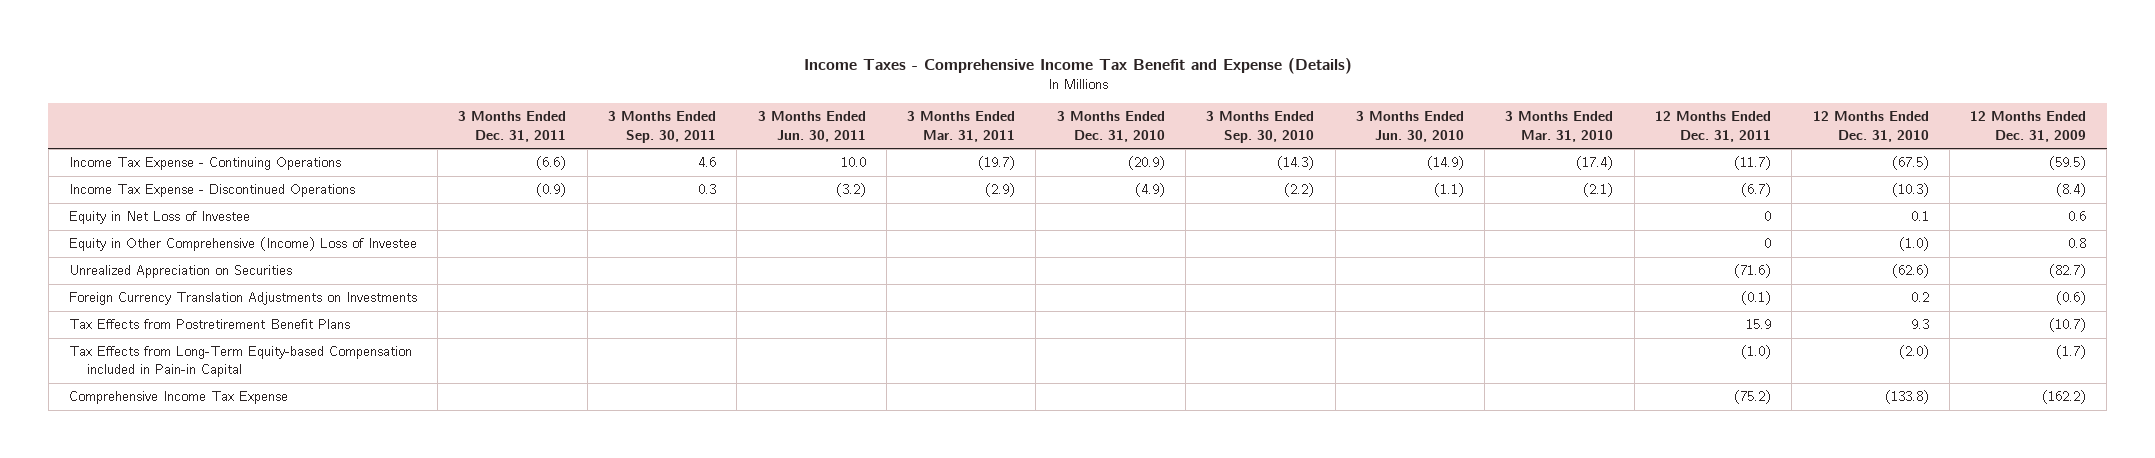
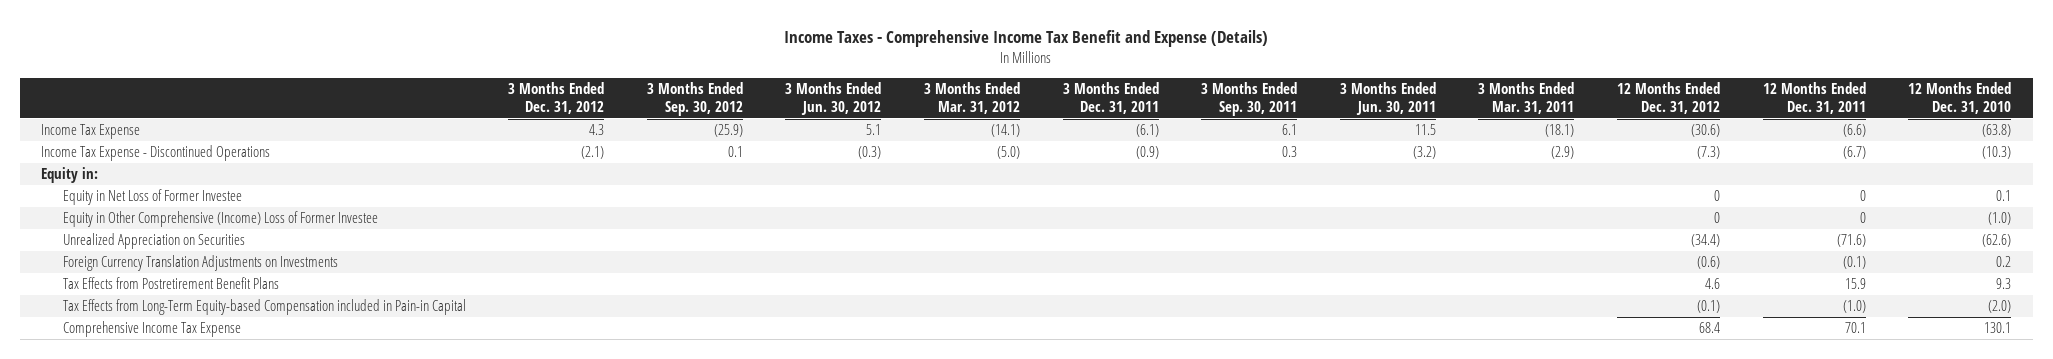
[1056,111,1165,142] 3 Months Ended Dec. 31, 2010 -> none
[1206,111,1315,143] 3 Months Ended Sep. 30, 2010 -> none
[1355,111,1464,142] 3 Months Ended Jun. 30, 2010 -> none
[1505,111,1614,142] 3 Months Ended Mar. 31, 2010 -> none
[1970,111,2087,142] 12 Months Ended Dec. 31, 2009 -> none
none -> [508,82,605,115] 3 Months Ended Dec. 31, 2012
none -> [646,82,743,117] 3 Months Ended Sep. 30, 2012
none -> [785,82,882,116] 3 Months Ended Jun. 30, 2012
none -> [924,82,1021,115] 3 Months Ended Mar. 31, 2012
none -> [1617,82,1721,115] 12 Months Ended Dec. 31, 2012
[68,157,341,171] Income Tax Expense - Continuing Operations -> [41,124,141,140] Income Tax Expense
[536,156,567,171] (6.6) -> [1135,124,1159,138] (6.1)
[698,157,717,168] 4.6 -> [1282,124,1298,136] 6.1
[840,157,866,168] 10.0 -> [1414,124,1436,136] 11.5
[978,156,1016,171] (19.7) -> [1545,124,1575,138] (18.1)
[1734,156,1772,171] (11.7) -> [1842,124,1866,138] (6.6)
[1891,156,1929,171] (67.5) -> [1982,124,2012,138] (63.8)
none -> [41,167,99,184] Equity in:
[68,211,250,225] Equity in Net Loss of Investee -> [62,189,242,206] Equity in Net Loss of Former Investee
[68,237,417,252] Equity in Other Comprehensive (Income) Loss of Investee -> [62,211,378,228] Equity in Other Comprehensive (Income) Loss of Former Investee
[1734,390,1772,405] (75.2) -> [1844,322,1866,334] 70.1
[1884,390,1929,405] (133.8) -> [1984,322,2012,334] 130.1

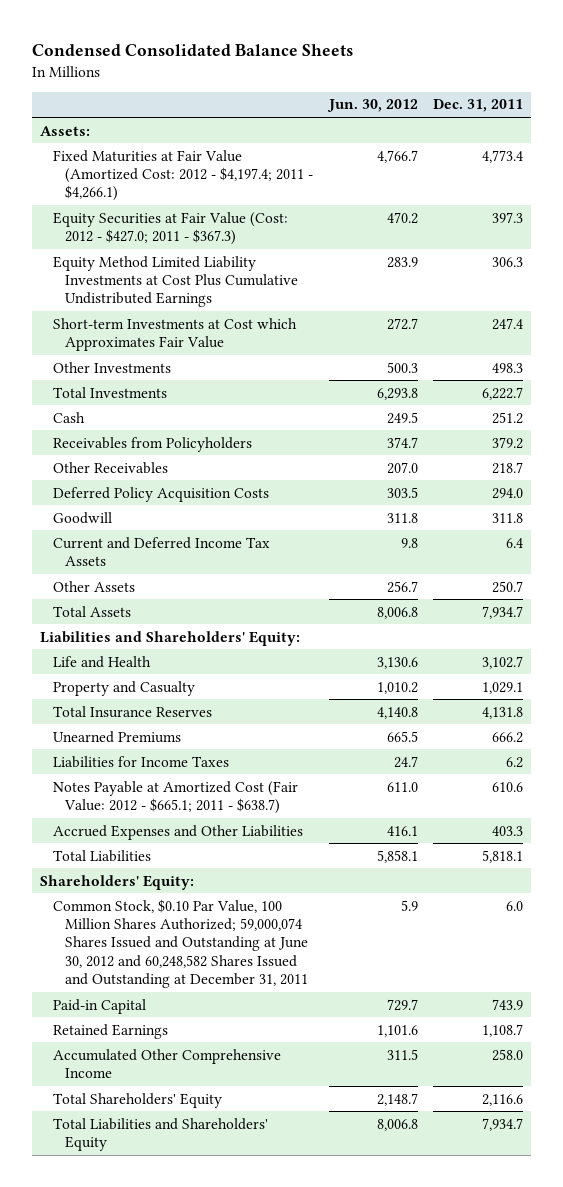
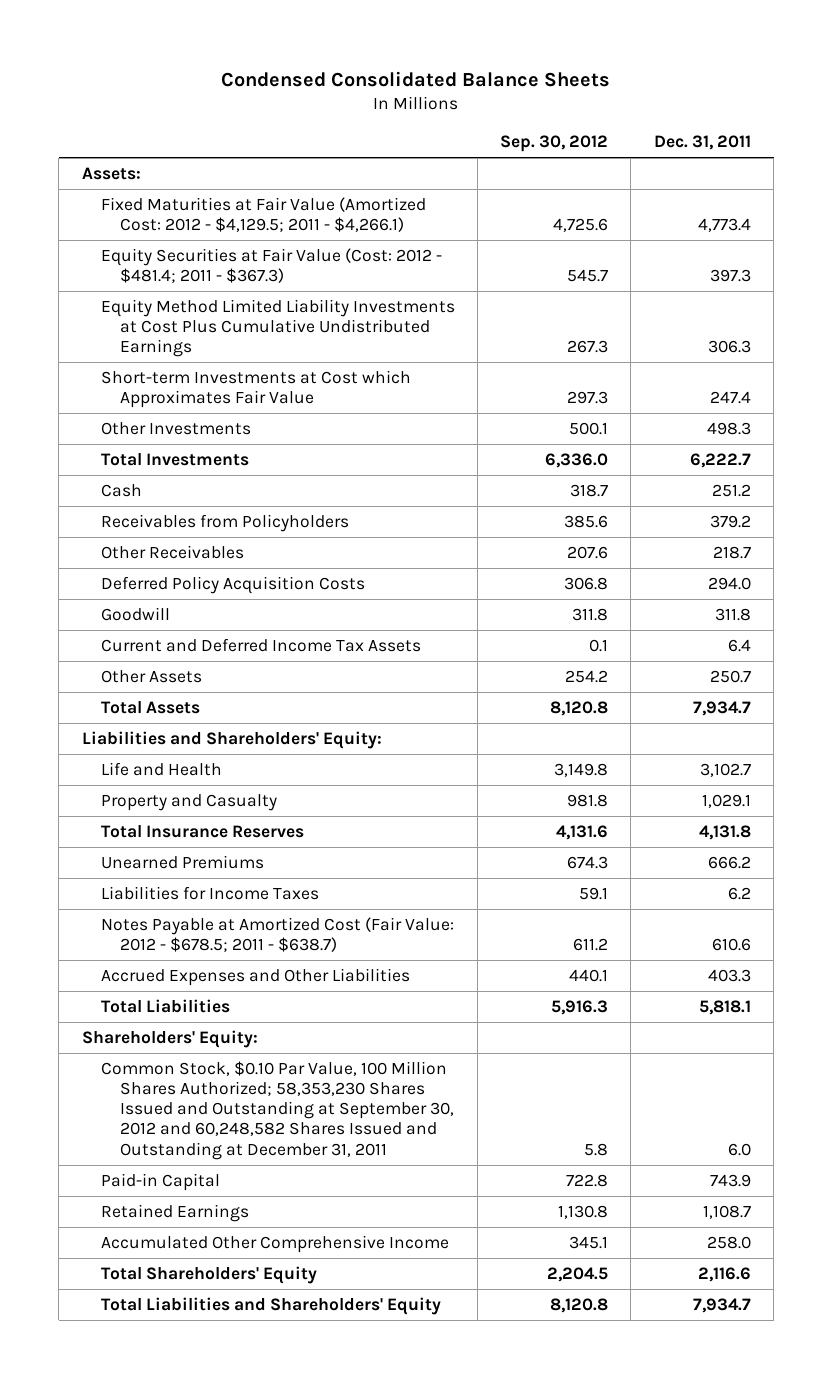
[326,99,418,113] Jun. 30, 2012 -> none
none -> [500,135,609,153] Sep. 30, 2012
[52,149,314,202] Fixed Maturities at Fair Value (Amortized Cost: 2012 - $4,197.4; 2011 - $4,266.1) -> [100,196,426,233] Fixed Maturities at Fair Value (Amortized Cost: 2012 - $4,129.5; 2011 - $4,266.1)
[52,211,288,245] Equity Securities at Fair Value (Cost: 2012 - $427.0; 2011 - $367.3) -> [100,247,442,284] Equity Securities at Fair Value (Cost: 2012 - $481.4; 2011 - $367.3)
[52,780,298,814] Notes Payable at Amortized Cost (Fair Value: 2012 - $665.1; 2011 - $638.7) -> [100,916,454,953] Notes Payable at Amortized Cost (Fair Value: 2012 - $678.5; 2011 - $638.7)
[52,898,309,989] Common Stock, $0.10 Par Value, 100 Million Shares Authorized; 59,000,074 Shares Issued and Outstanding at June 30, 2012 and 60,248,582 Shares Issued and Outstanding at December 31, 2011 -> [100,1060,454,1160] Common Stock, $0.10 Par Value, 100 Million Shares Authorized; 58,353,230 Shares Issued and Outstanding at September 30, 2012 and 60,248,582 Shares Issued and Outstanding at December 31, 2011

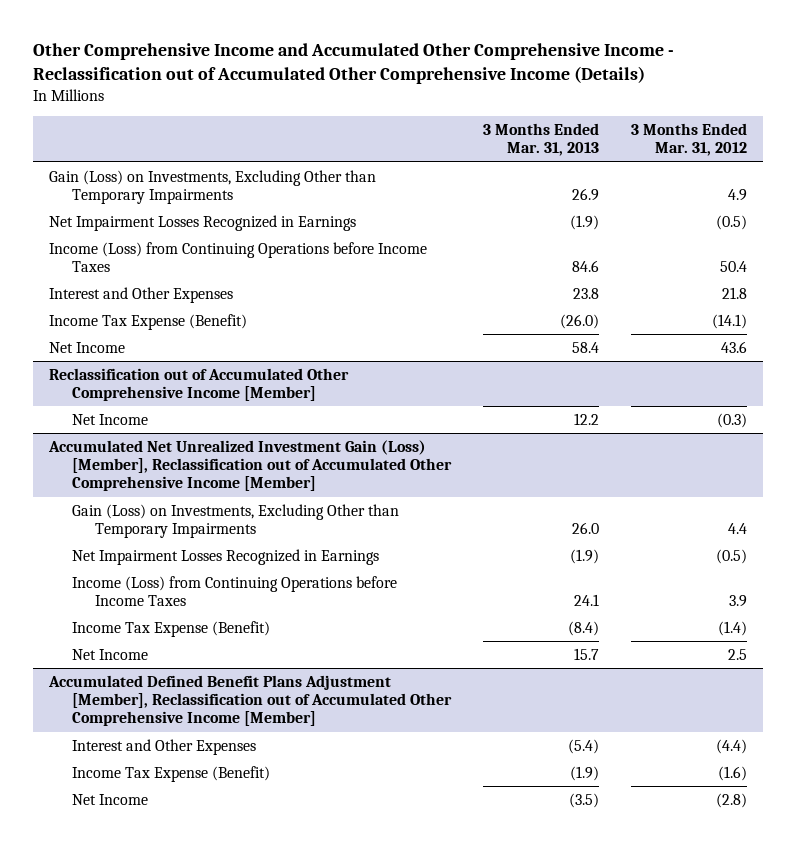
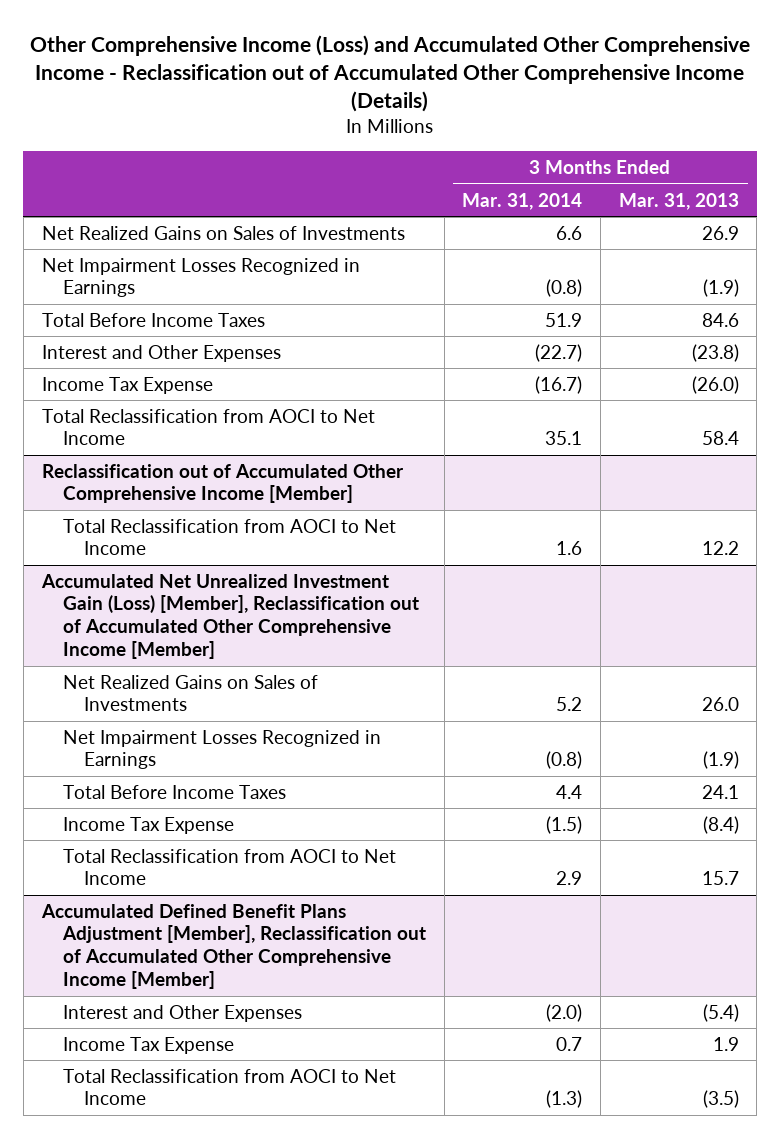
[32,43,674,85] Other Comprehensive Income and Accumulated Other Comprehensive Income - Reclassification out of Accumulated Other Comprehensive Income (Details) -> [30,34,751,113] Other Comprehensive Income (Loss) and Accumulated Other Comprehensive Income - Reclassification out of Accumulated Other Comprehensive Income (Details)
[630,123,747,157] 3 Months Ended Mar. 31, 2012 -> none
none -> [462,192,583,210] Mar. 31, 2014
[48,169,376,205] Gain (Loss) on Investments, Excluding Other than Temporary Impairments -> [41,225,405,240] Net Realized Gains on Sales of Investments
[48,241,427,273] Income (Loss) from Continuing Operations before Income Taxes -> [41,312,265,327] Total Before Income Taxes
[572,287,599,299] 23.8 -> [691,343,739,362] (23.8)
[48,313,247,330] Income Tax Expense (Benefit) -> [41,376,213,394] Income Tax Expense
[48,341,125,353] Net Income -> [41,408,375,446] Total Reclassification from AOCI to Net Income
[71,413,148,425] Net Income -> [62,518,396,556] Total Reclassification from AOCI to Net Income
[71,503,399,539] Gain (Loss) on Investments, Excluding Other than Temporary Impairments -> [62,674,318,712] Net Realized Gains on Sales of Investments
[71,575,397,607] Income (Loss) from Continuing Operations before Income Taxes -> [62,784,286,799] Total Before Income Taxes
[71,620,270,637] Income Tax Expense (Benefit) -> [62,816,234,834] Income Tax Expense
[71,648,148,660] Net Income -> [62,848,396,886] Total Reclassification from AOCI to Net Income
[71,765,270,782] Income Tax Expense (Benefit) -> [62,1036,234,1054] Income Tax Expense
[569,765,599,781] (1.9) -> [712,1036,739,1051] 1.9
[71,793,148,805] Net Income -> [62,1068,396,1106] Total Reclassification from AOCI to Net Income

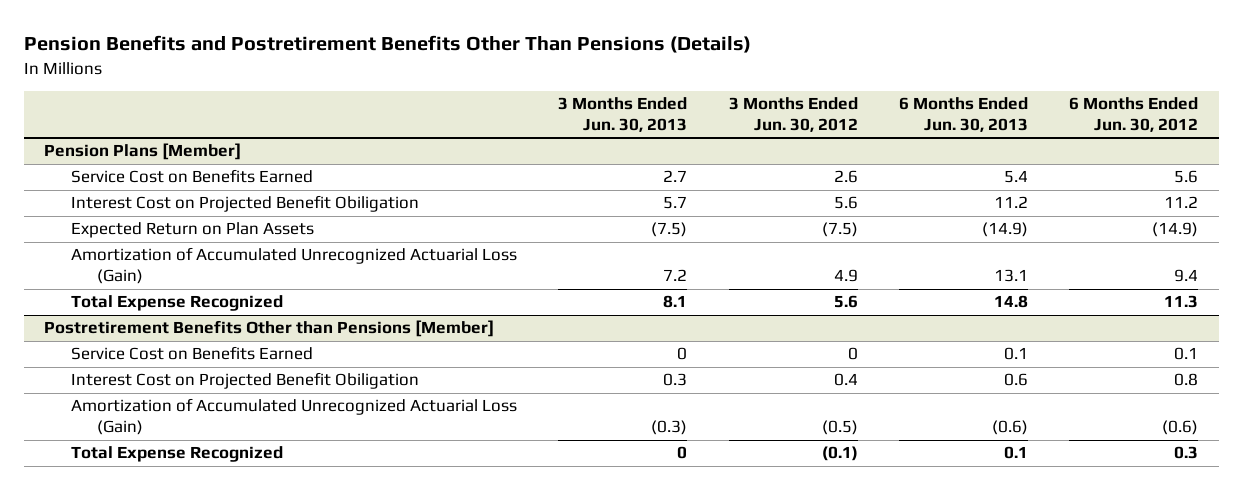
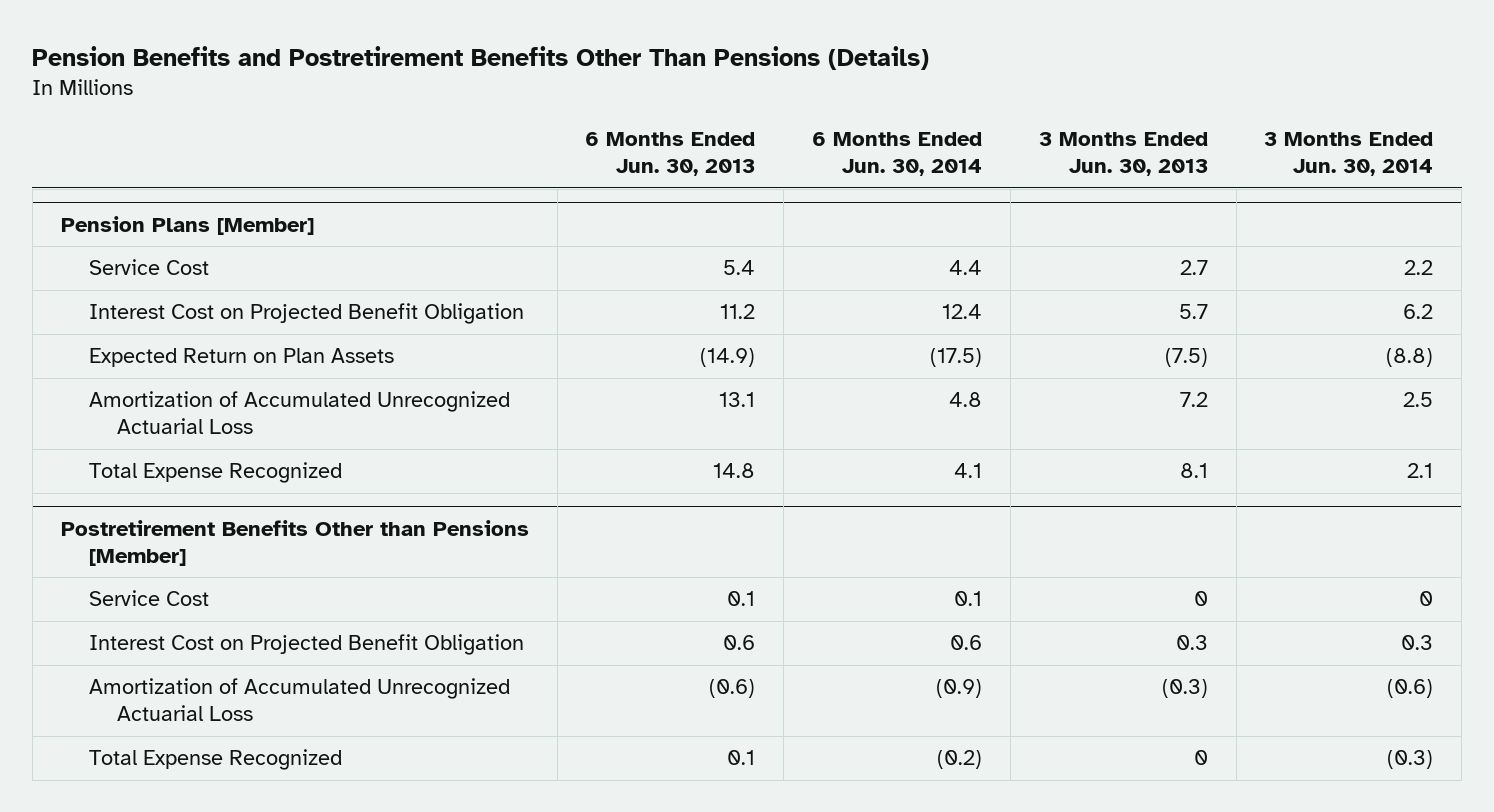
[728,97,858,133] 3 Months Ended Jun. 30, 2012 -> none
[1069,97,1199,133] 6 Months Ended Jun. 30, 2012 -> none
none -> [812,132,983,176] 6 Months Ended Jun. 30, 2014
none -> [1264,132,1434,176] 3 Months Ended Jun. 30, 2014
[70,169,313,184] Service Cost on Benefits Earned -> [89,259,210,276] Service Cost
[70,195,419,213] Interest Cost on Projected Benefit Obiligation -> [89,303,525,325] Interest Cost on Projected Benefit Obligation
[70,247,517,285] Amortization of Accumulated Unrecognized Actuarial Loss (Gain) -> [89,391,511,435] Amortization of Accumulated Unrecognized Actuarial Loss
[70,346,313,361] Service Cost on Benefits Earned -> [89,590,210,607] Service Cost
[70,372,419,390] Interest Cost on Projected Benefit Obiligation -> [89,634,525,656] Interest Cost on Projected Benefit Obligation
[70,398,517,436] Amortization of Accumulated Unrecognized Actuarial Loss (Gain) -> [89,678,511,722] Amortization of Accumulated Unrecognized Actuarial Loss

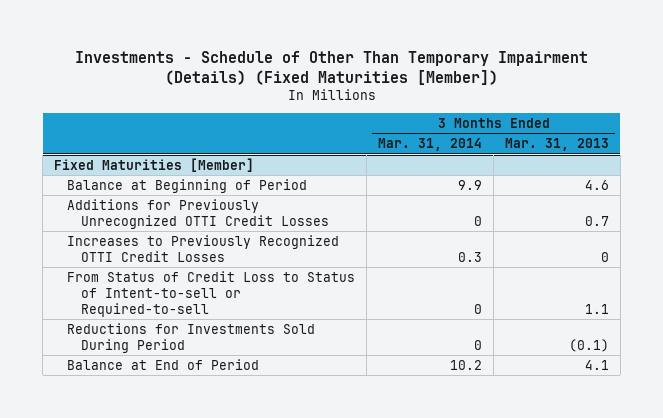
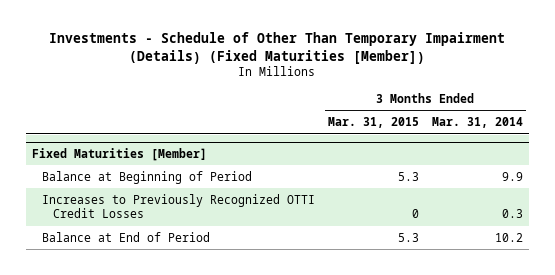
[504,138,609,152] Mar. 31, 2013 -> none
none -> [327,117,419,129] Mar. 31, 2015
[67,198,329,229] Additions for Previously Unrecognized OTTI Credit Losses -> none
[67,270,356,317] From Status of Credit Loss to Status of Intent-to-sell or Required-to-sell -> none
[67,322,316,353] Reductions for Investments Sold During Period -> none

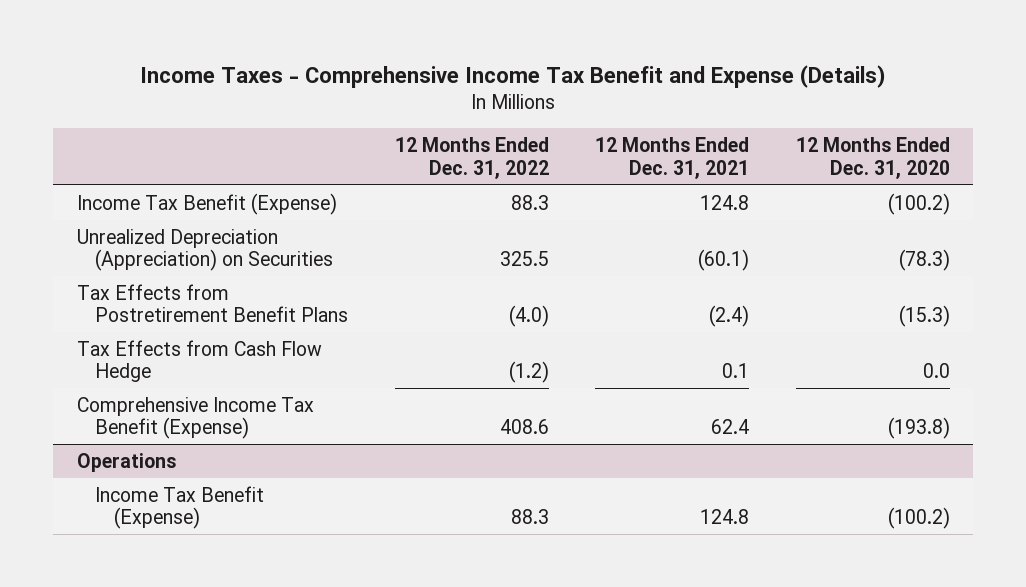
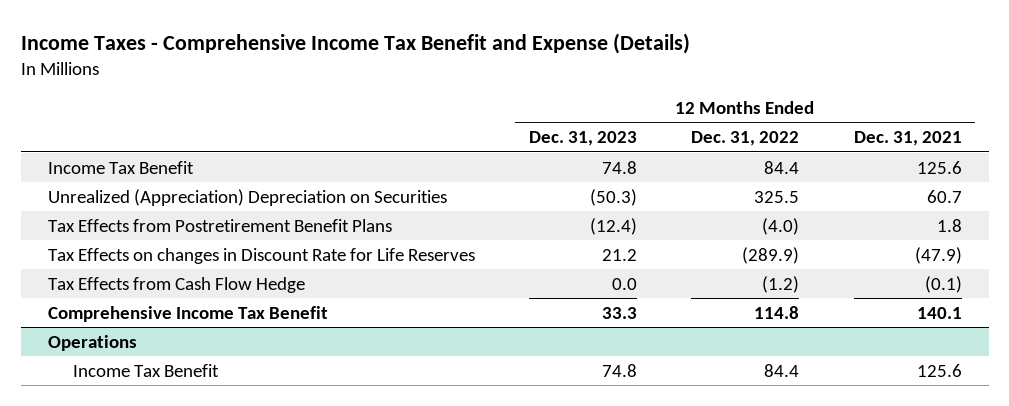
[795,137,950,179] 12 Months Ended Dec. 31, 2020 -> none
none -> [529,131,638,147] Dec. 31, 2023
[76,192,337,215] Income Tax Benefit (Expense) -> [47,160,194,174] Income Tax Benefit
[510,194,549,210] 88.3 -> [764,160,800,174] 84.4
[700,194,750,210] 124.8 -> [916,160,962,174] 125.6
[76,228,334,272] Unrealized Depreciation (Appreciation) on Securities -> [47,188,447,206] Unrealized (Appreciation) Depreciation on Securities
[698,249,750,272] (60.1) -> [926,189,962,203] 60.7
[709,305,750,328] (2.4) -> [936,218,962,232] 1.8
none -> [47,247,475,264] Tax Effects on changes in Discount Rate for Life Reserves
[722,363,750,379] 0.1 -> [924,275,962,293] (0.1)
[76,396,314,440] Comprehensive Income Tax Benefit (Expense) -> [47,305,328,322] Comprehensive Income Tax Benefit
[499,419,549,435] 408.6 -> [754,305,800,319] 114.8
[711,419,750,435] 62.4 -> [916,306,962,319] 140.1
[95,485,265,530] Income Tax Benefit (Expense) -> [73,363,220,377] Income Tax Benefit
[510,509,549,525] 88.3 -> [764,363,800,377] 84.4
[700,509,750,525] 124.8 -> [916,363,962,377] 125.6

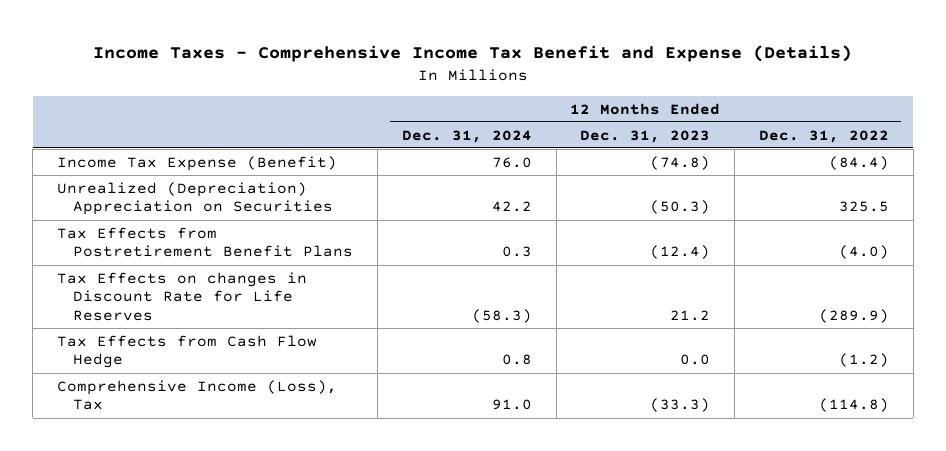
[853,131,962,147] Dec. 31, 2021 -> none
none -> [401,129,532,143] Dec. 31, 2024
[47,160,194,174] Income Tax Benefit -> [56,155,337,171] Income Tax Expense (Benefit)
[602,160,638,174] 74.8 -> [650,155,711,170] (74.8)
[764,160,800,174] 84.4 -> [829,155,890,170] (84.4)
[47,188,447,206] Unrealized (Appreciation) Depreciation on Securities -> [56,181,334,216] Unrealized (Depreciation) Appreciation on Securities
[47,334,137,351] Operations -> none
[73,363,220,377] Income Tax Benefit -> none
[47,305,328,322] Comprehensive Income Tax Benefit -> [56,379,337,411] Comprehensive Income (Loss), Tax
[602,306,638,319] 33.3 -> [650,398,711,413] (33.3)
[754,305,800,319] 114.8 -> [819,398,890,413] (114.8)

